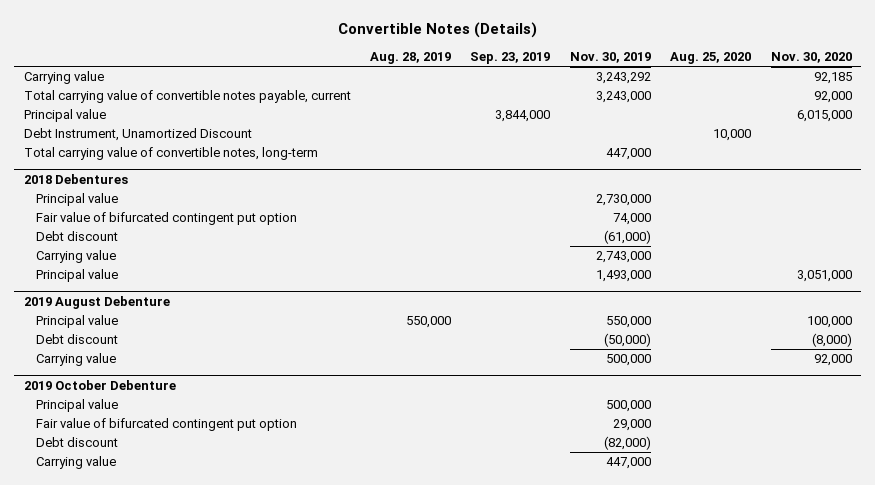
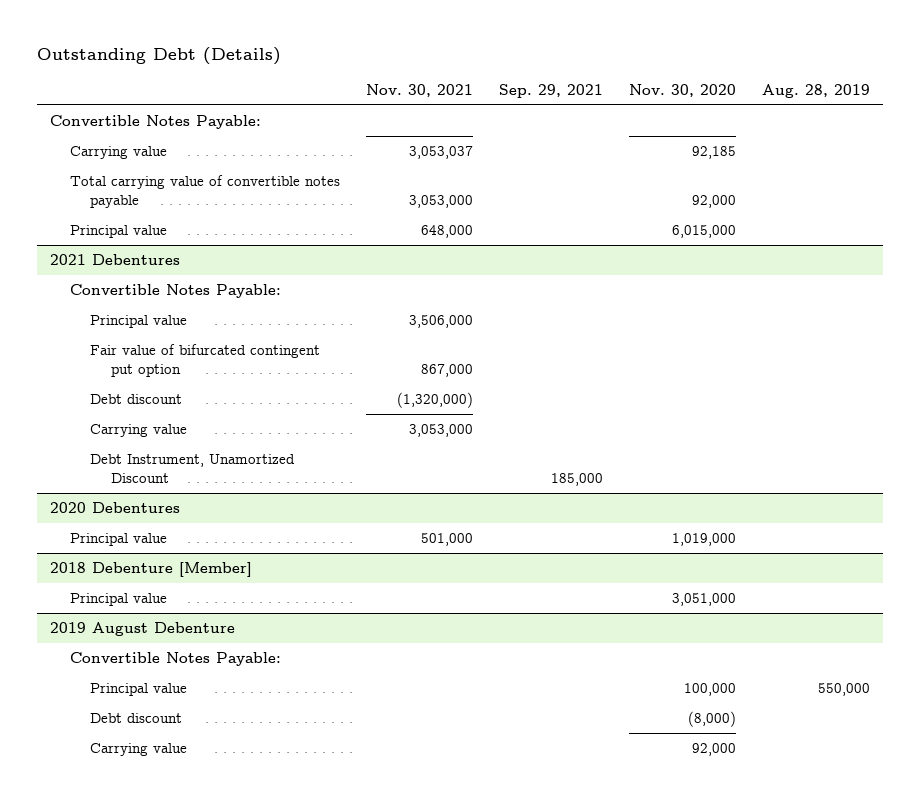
[337,22,537,39] Convertible Notes (Details) -> [36,46,281,65] Outstanding Debt (Details)
[470,52,551,65] Sep. 23, 2019 -> none
[569,52,651,64] Nov. 30, 2019 -> none
[670,52,752,65] Aug. 25, 2020 -> none
none -> [366,83,474,97] Nov. 30, 2021
none -> [499,83,604,98] Sep. 29, 2021
none -> [49,115,261,130] Convertible Notes Payable:
[23,90,351,104] Total carrying value of convertible notes payable, current -> [70,175,341,209] Total carrying value of convertible notes payable
[23,128,252,142] Debt Instrument, Unamortized Discount -> none
[23,147,318,161] Total carrying value of convertible notes, long-term -> none
[36,193,119,207] Principal value -> none
[36,212,298,226] Fair value of bifurcated contingent put option -> none
[36,231,119,242] Debt discount -> none
[36,250,117,264] Carrying value -> none
none -> [49,254,180,266] 2021 Debentures
none -> [70,284,282,299] Convertible Notes Payable:
none -> [90,315,188,329] Principal value
none -> [90,344,321,378] Fair value of bifurcated contingent put option
none -> [90,394,183,405] Debt discount
none -> [90,424,188,438] Carrying value
none -> [90,454,296,484] Debt Instrument, Unamortized Discount
none -> [49,502,180,514] 2020 Debentures
none -> [70,533,168,547] Principal value
[23,174,128,185] 2018 Debentures -> [49,562,252,578] 2018 Debenture [Member]
none -> [70,652,282,667] Convertible Notes Payable:
[23,380,176,391] 2019 October Debenture -> none
[36,399,119,413] Principal value -> none
[36,418,298,432] Fair value of bifurcated contingent put option -> none
[36,437,119,448] Debt discount -> none
[36,456,117,470] Carrying value -> none

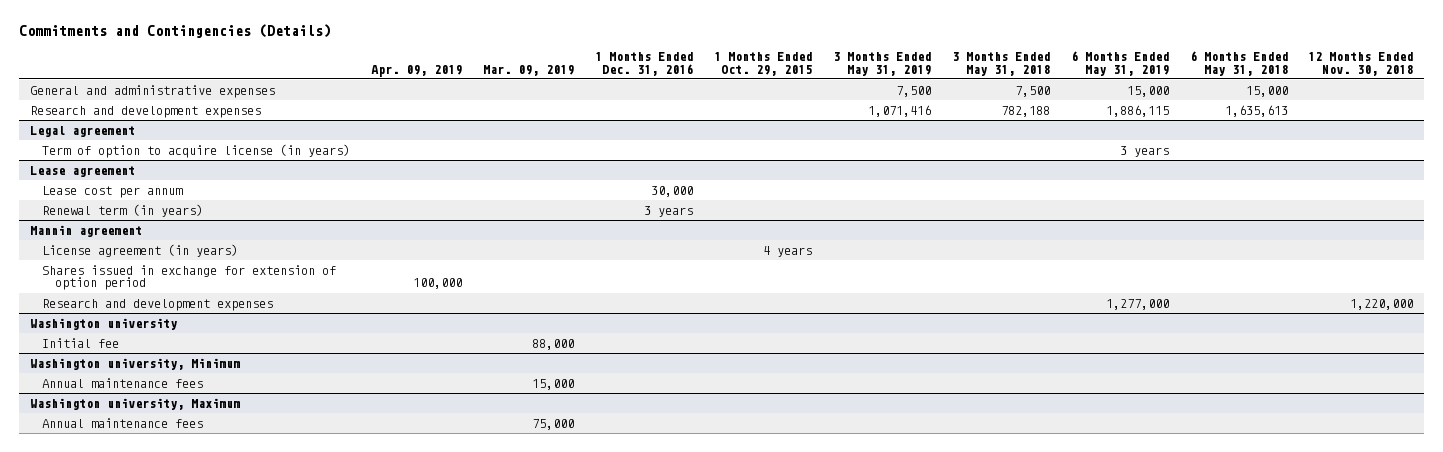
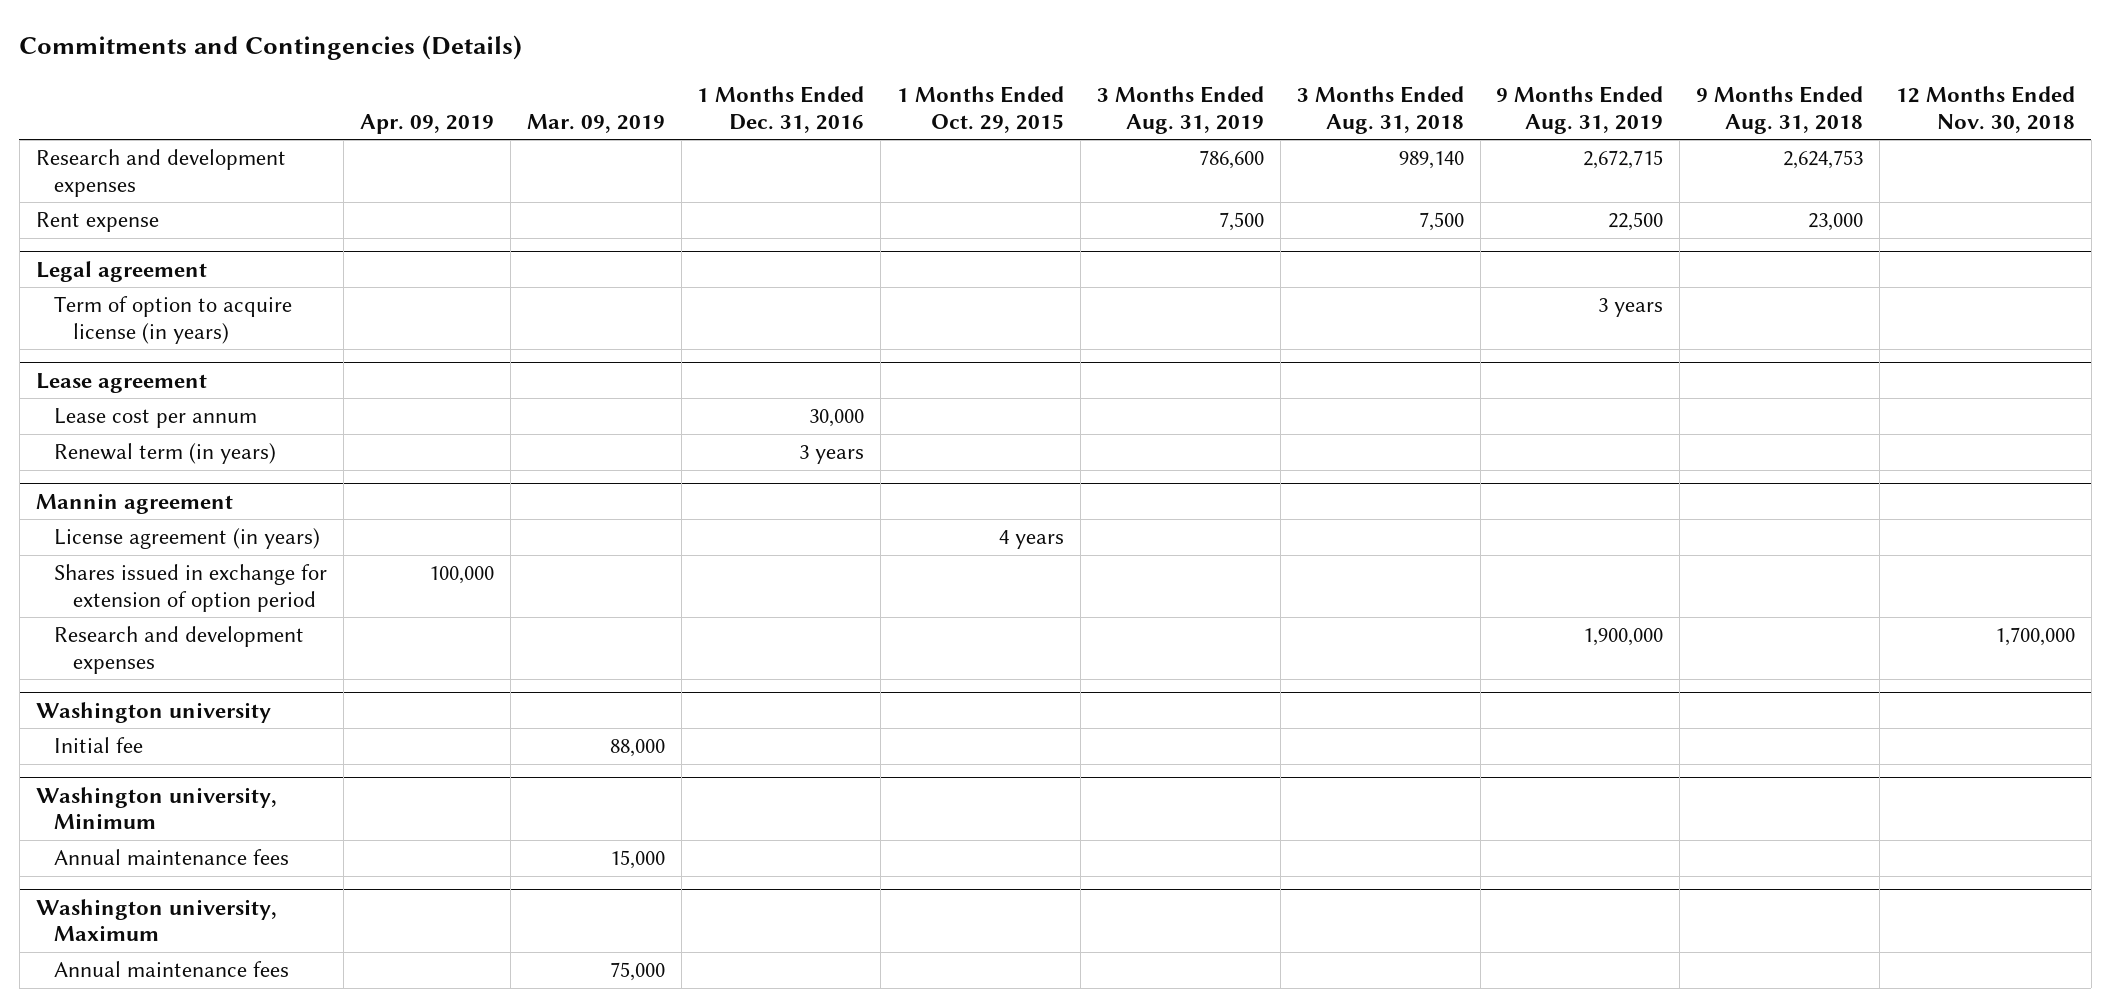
[832,52,931,76] 3 Months Ended May 31, 2019 -> none
[951,52,1050,76] 3 Months Ended May 31, 2018 -> none
[1070,51,1169,76] 6 Months Ended May 31, 2019 -> none
[1189,51,1288,76] 6 Months Ended May 31, 2018 -> none
none -> [1096,86,1264,134] 3 Months Ended Aug. 31, 2019
none -> [1296,86,1464,134] 3 Months Ended Aug. 31, 2018
none -> [1496,86,1664,134] 9 Months Ended Aug. 31, 2019
none -> [1696,86,1864,134] 9 Months Ended Aug. 31, 2018
[29,85,275,99] General and administrative expenses -> none
none -> [35,212,159,233] Rent expense
[1350,299,1414,311] 1,220,000 -> [1994,627,2075,647] 1,700,000

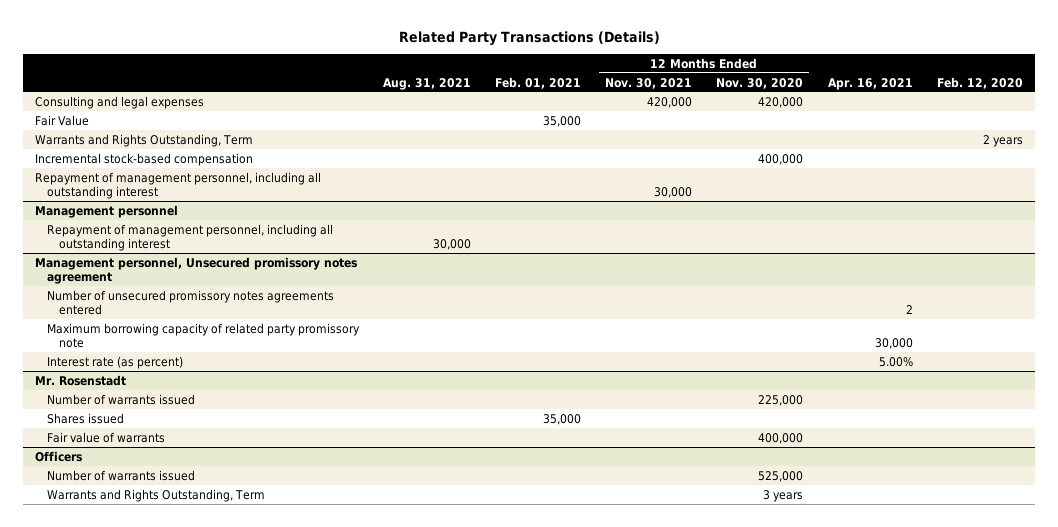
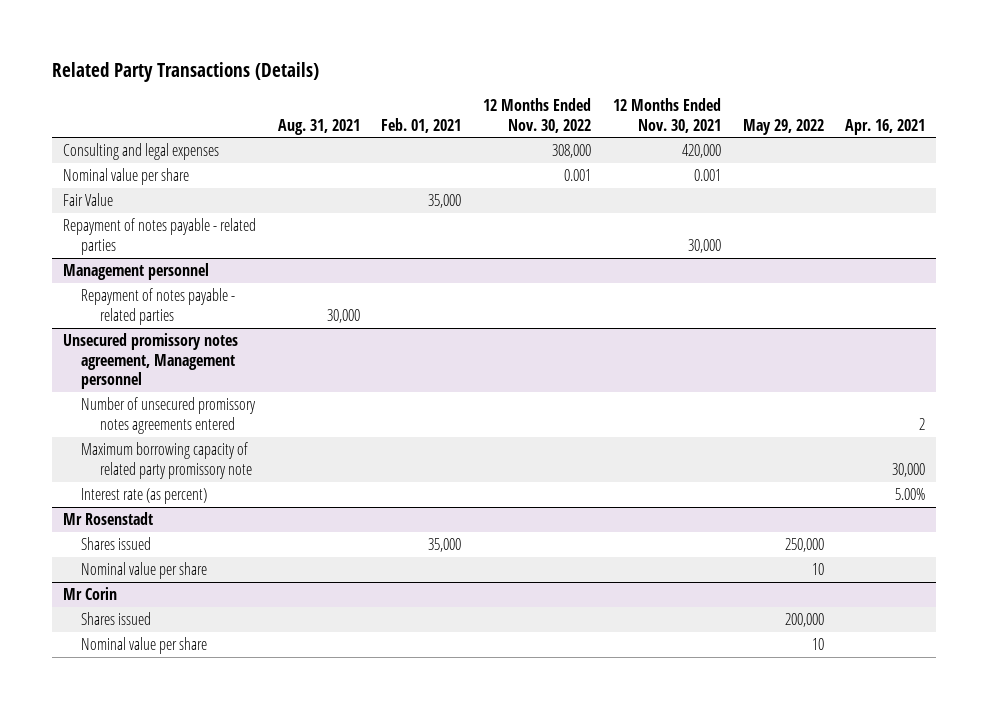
[716,77,804,89] Nov. 30, 2020 -> none
[936,76,1023,89] Feb. 12, 2020 -> none
none -> [483,97,592,133] 12 Months Ended Nov. 30, 2022
none -> [742,118,824,135] May 29, 2022
none -> [63,168,190,186] Nominal value per share
[34,133,253,147] Warrants and Rights Outstanding, Term -> none
[34,152,253,166] Incremental stock-based compensation -> none
[34,171,321,200] Repayment of management personnel, including all outstanding interest -> [63,218,257,255] Repayment of notes payable - related parties
[46,223,333,252] Repayment of management personnel, including all outstanding interest -> [81,288,236,325] Repayment of notes payable - related parties
[34,256,357,285] Management personnel, Unsecured promissory notes agreement -> [63,333,239,390] Unsecured promissory notes agreement, Management personnel
[46,393,195,405] Number of warrants issued -> none
[34,374,126,386] Mr. Rosenstadt -> [63,512,154,526] Mr Rosenstadt
[46,431,165,443] Fair value of warrants -> none
[34,450,82,462] Officers -> none
[46,469,195,481] Number of warrants issued -> none
[46,488,265,502] Warrants and Rights Outstanding, Term -> none
none -> [81,562,208,580] Nominal value per share
none -> [63,587,118,601] Mr Corin
none -> [81,612,152,626] Shares issued
none -> [81,637,208,655] Nominal value per share

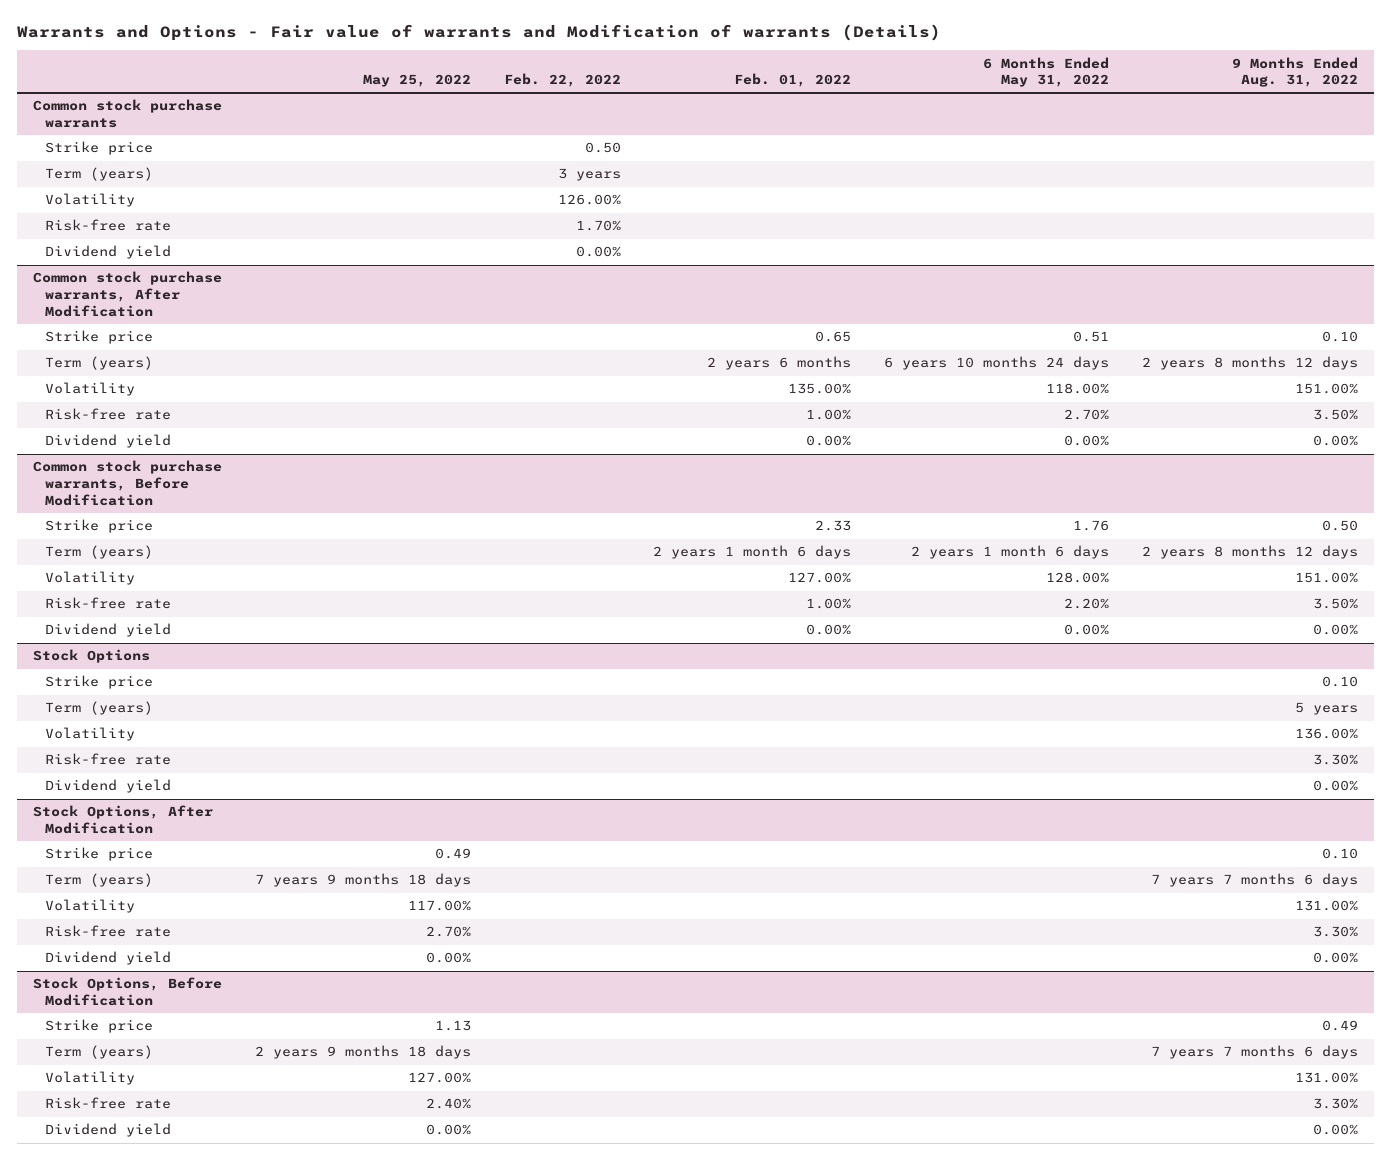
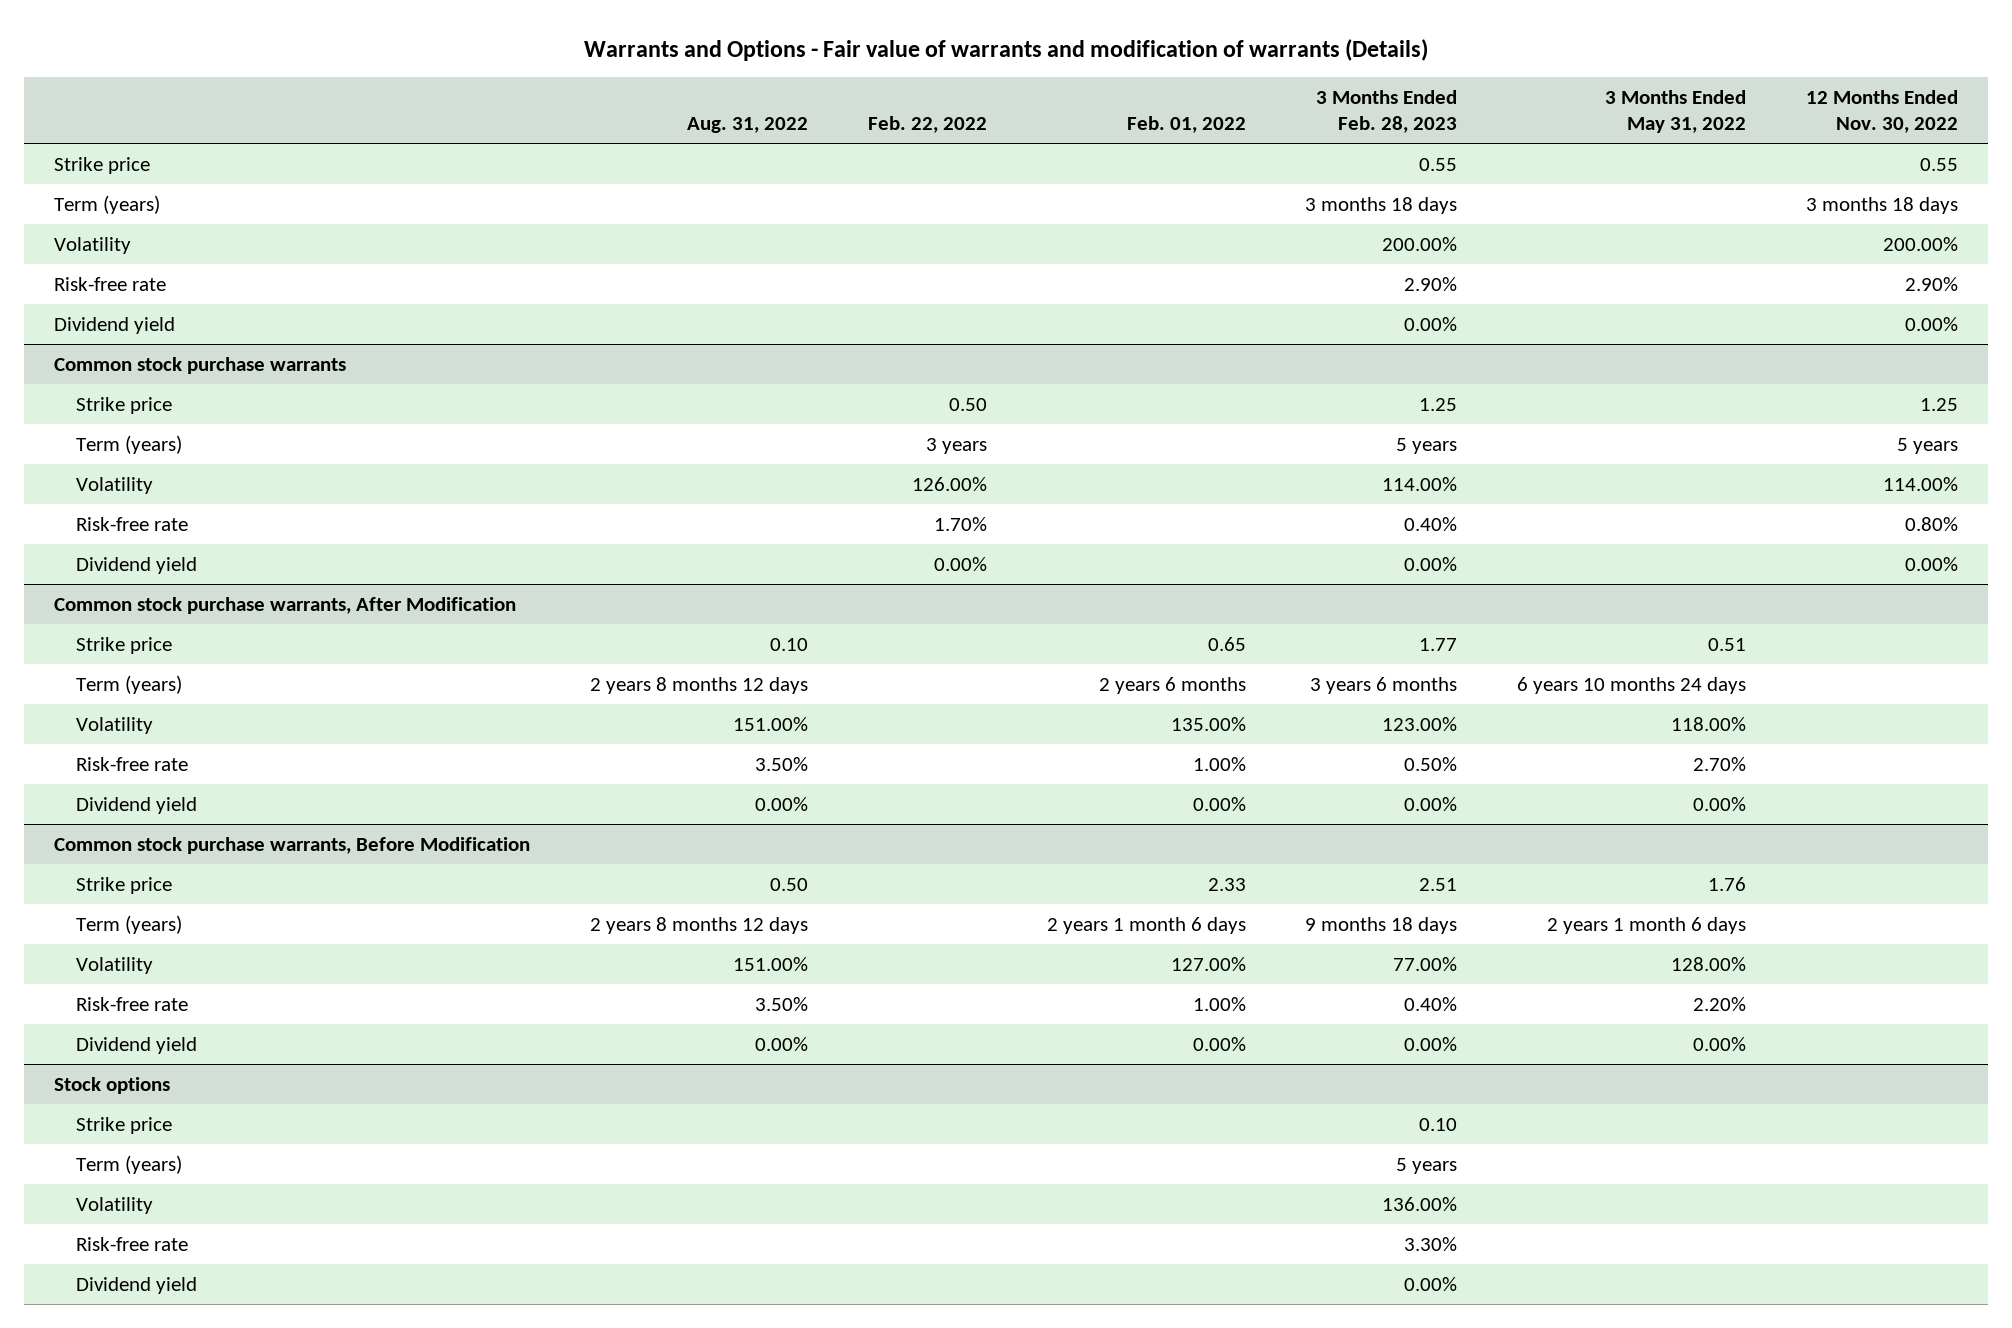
[16,24,941,42] Warrants and Options - Fair value of warrants and Modification of warrants (Details) -> [584,38,1429,61] Warrants and Options - Fair value of warrants and modification of warrants (Details)
[362,74,471,88] May 25, 2022 -> none
[982,56,1109,88] 6 Months Ended May 31, 2022 -> none
[1231,56,1358,88] 9 Months Ended Aug. 31, 2022 -> none
none -> [687,116,809,133] Aug. 31, 2022
none -> [1316,90,1458,133] 3 Months Ended Feb. 28, 2023
none -> [1605,90,1747,133] 3 Months Ended May 31, 2022
none -> [1805,90,1958,133] 12 Months Ended Nov. 30, 2022
none -> [54,156,151,174] Strike price
none -> [54,194,161,214] Term (years)
none -> [54,236,132,254] Volatility
none -> [54,276,167,291] Risk-free rate
none -> [54,316,176,334] Dividend yield
[33,649,151,664] Stock Options -> [54,1076,171,1094] Stock options
[33,805,214,834] Stock Options, After Modification -> none
[45,847,154,862] Strike price -> none
[45,873,154,888] Term (years) -> none
[45,899,136,914] Volatility -> none
[45,925,172,938] Risk-free rate -> none
[45,951,172,966] Dividend yield -> none
[33,977,223,1006] Stock Options, Before Modification -> none
[45,1019,154,1034] Strike price -> none
[45,1045,154,1060] Term (years) -> none
[45,1071,136,1086] Volatility -> none
[45,1097,172,1110] Risk-free rate -> none
[45,1123,172,1138] Dividend yield -> none

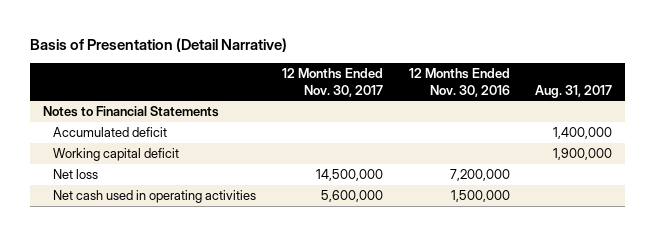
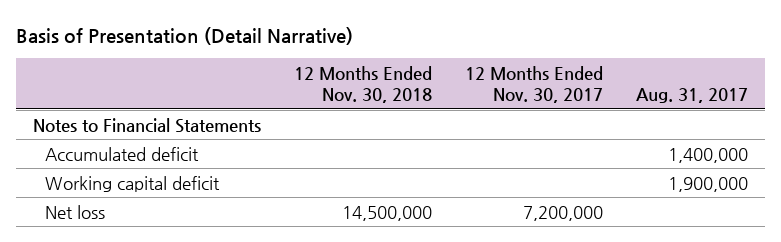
[408,68,510,97] 12 Months Ended Nov. 30, 2016 -> none
none -> [293,66,432,103] 12 Months Ended Nov. 30, 2018
[52,190,256,204] Net cash used in operating activities -> none
[315,169,383,182] 14,500,000 -> [523,205,604,221] 7,200,000

